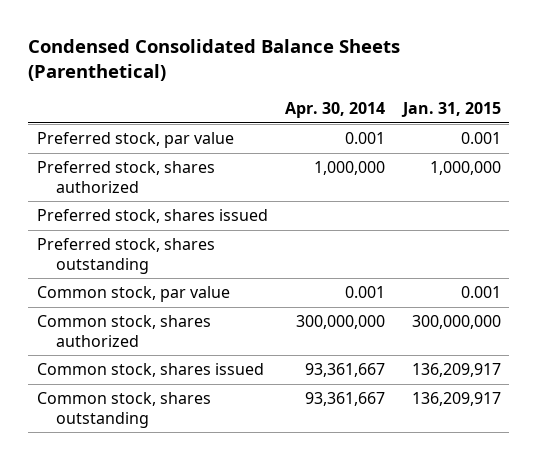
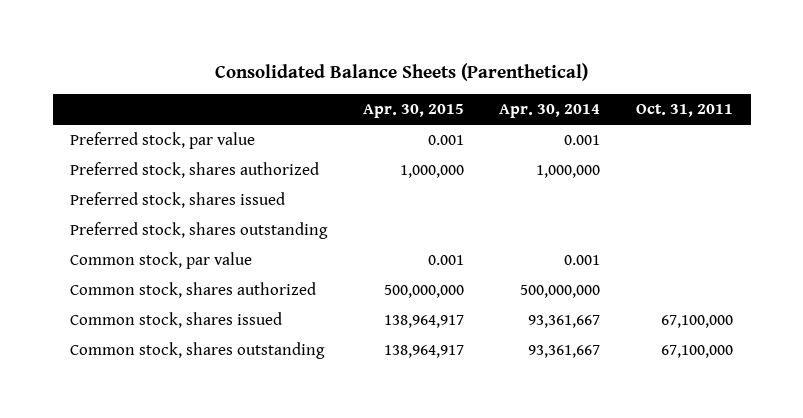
[28,39,401,82] Condensed Consolidated Balance Sheets (Parenthetical) -> [214,62,588,81] Consolidated Balance Sheets (Parenthetical)
[400,102,501,118] Jan. 31, 2015 -> none
none -> [362,104,464,119] Apr. 30, 2015
none -> [635,104,733,118] Oct. 31, 2011
[296,315,386,330] 300,000,000 -> [520,284,601,298] 500,000,000

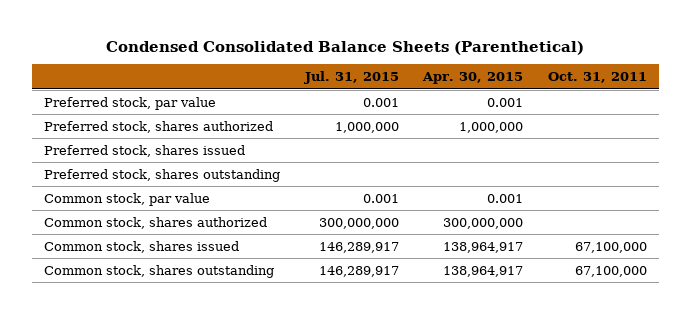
[214,62,588,81] Consolidated Balance Sheets (Parenthetical) -> [106,40,585,55] Condensed Consolidated Balance Sheets (Parenthetical)
[499,104,601,119] Apr. 30, 2014 -> none
none -> [303,71,399,85] Jul. 31, 2015
[383,284,464,298] 500,000,000 -> [443,217,524,229] 300,000,000

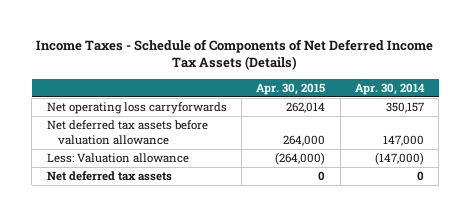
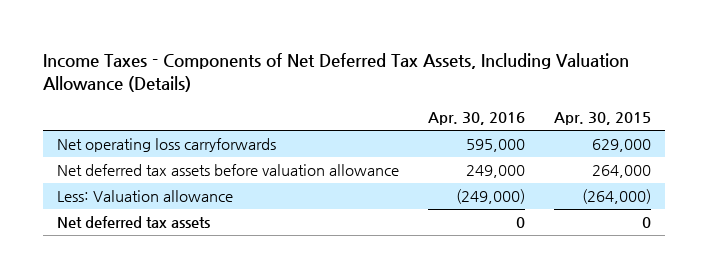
[36,38,434,71] Income Taxes - Schedule of Components of Net Deferred Income Tax Assets (Details) -> [42,52,629,93] Income Taxes - Components of Net Deferred Tax Assets, Including Valuation Allowance (Details)
[355,83,426,96] Apr. 30, 2014 -> none
none -> [428,112,526,126] Apr. 30, 2016
[286,102,326,114] 262,014 -> [591,139,651,153] 629,000

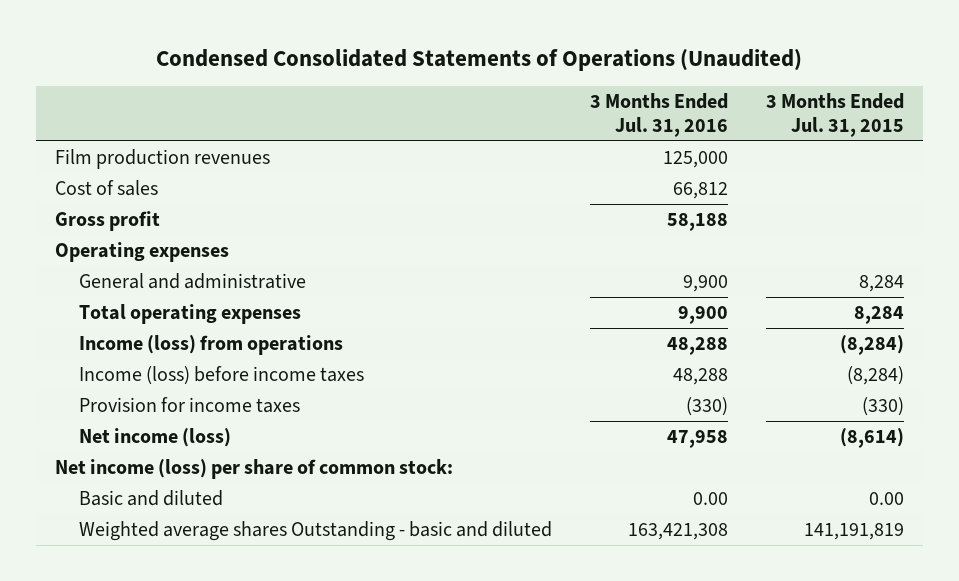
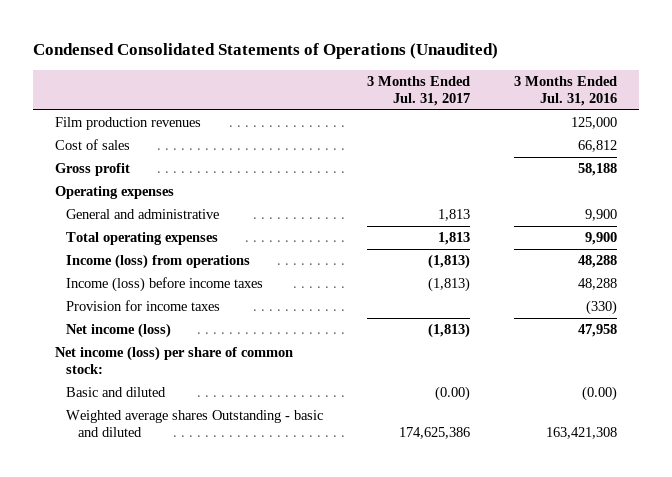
[766,93,905,137] 3 Months Ended Jul. 31, 2015 -> none
none -> [367,76,471,107] 3 Months Ended Jul. 31, 2017
[693,492,729,506] 0.00 -> [582,386,618,402] (0.00)

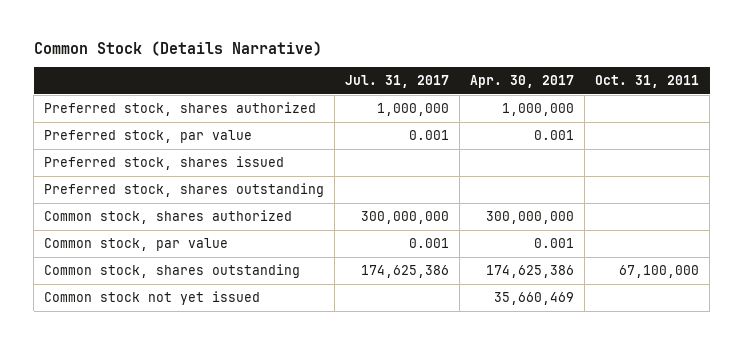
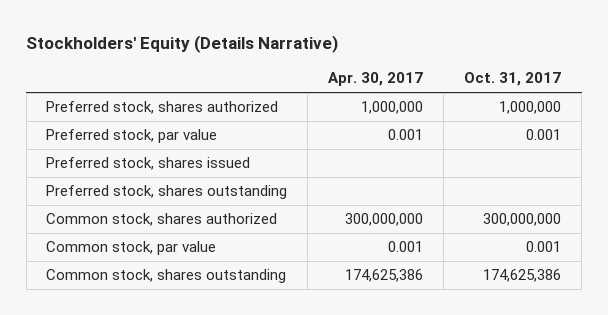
[33,41,322,57] Common Stock (Details Narrative) -> [26,35,339,54] Stockholders' Equity (Details Narrative)
[345,75,450,89] Jul. 31, 2017 -> none
[595,75,700,89] Oct. 31, 2011 -> none
none -> [464,72,562,87] Oct. 31, 2017
[44,291,261,306] Common stock not yet issued -> none

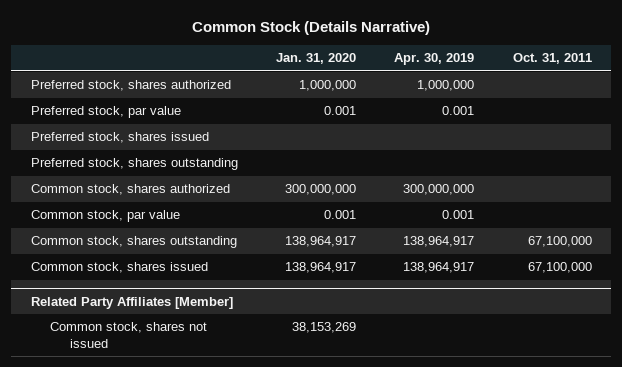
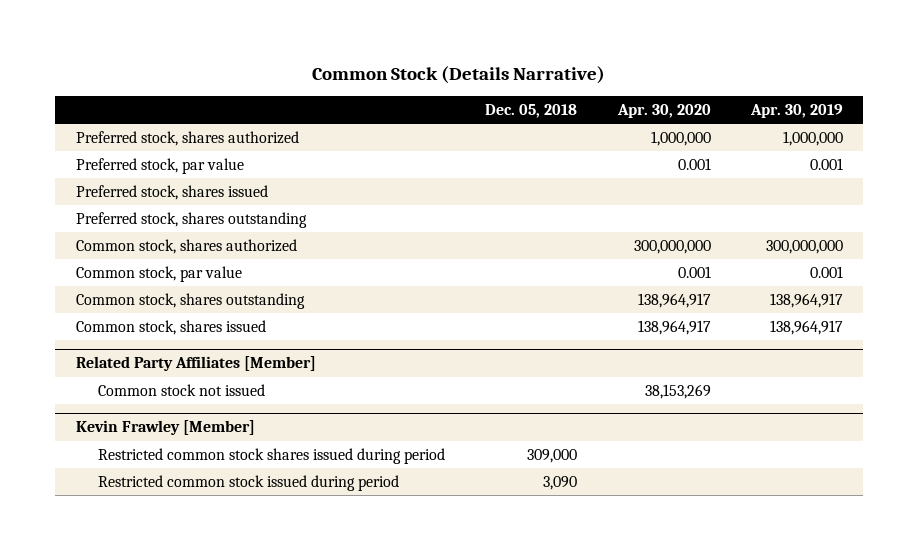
[275,53,356,65] Jan. 31, 2020 -> none
[512,53,592,65] Oct. 31, 2011 -> none
none -> [485,104,578,119] Dec. 05, 2018
none -> [616,104,711,119] Apr. 30, 2020
[50,322,208,348] Common stock, shares not issued -> [97,384,265,397] Common stock not issued
none -> [75,420,255,436] Kevin Frawley [Member]
none -> [97,448,445,465] Restricted common stock shares issued during period
none -> [97,475,399,492] Restricted common stock issued during period

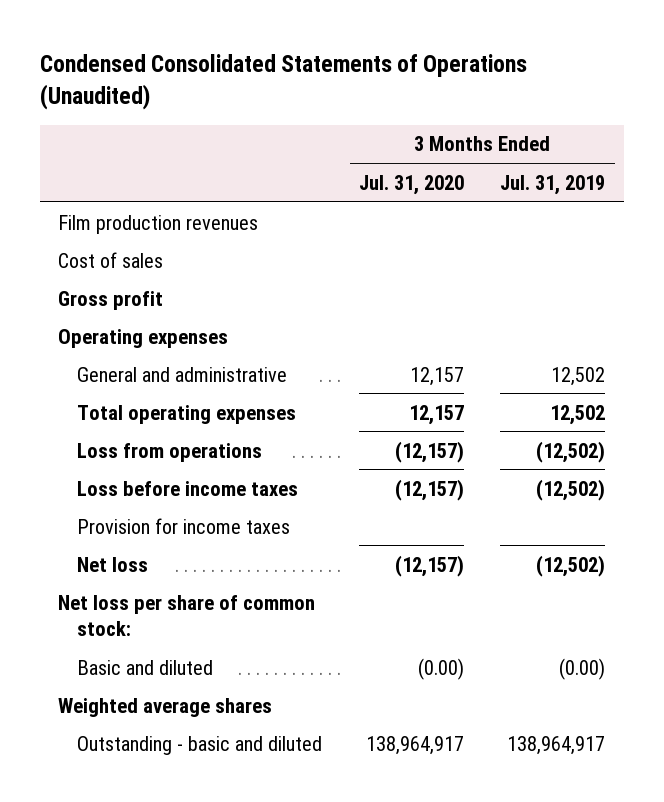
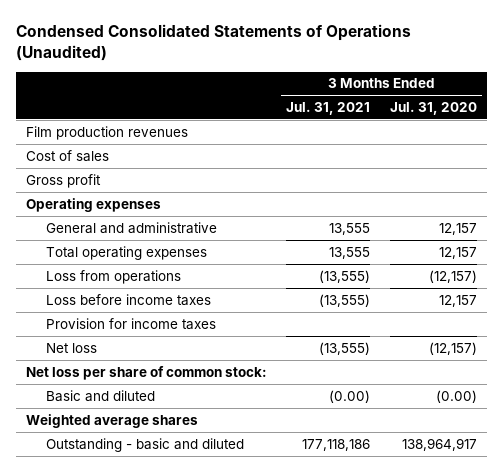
[500,174,606,195] Jul. 31, 2019 -> none
none -> [286,101,371,115] Jul. 31, 2021
[394,478,464,501] (12,157) -> [439,294,478,307] 12,157

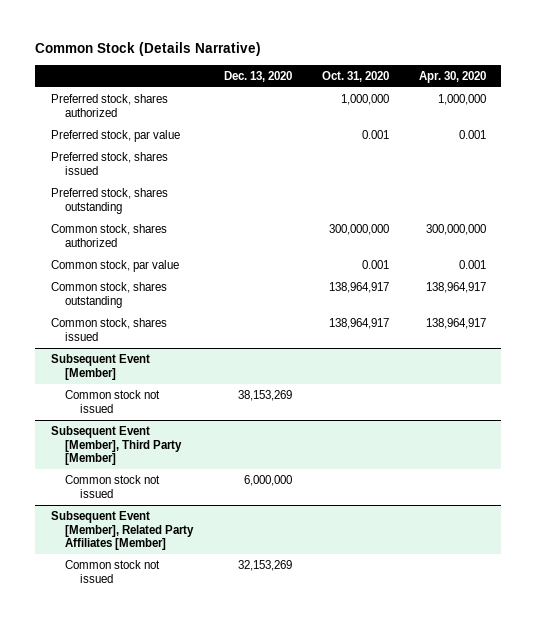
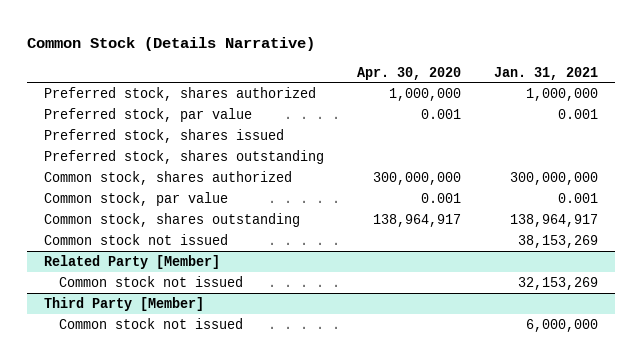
[223,70,292,82] Dec. 13, 2020 -> none
[321,70,389,82] Oct. 31, 2020 -> none
none -> [494,66,599,80] Jan. 31, 2021
[50,317,167,341] Common stock, shares issued -> none
[50,353,150,380] Subsequent Event [Member] -> none
[50,425,183,466] Subsequent Event [Member], Third Party [Member] -> none
none -> [43,254,220,269] Related Party [Member]
[50,510,195,551] Subsequent Event [Member], Related Party Affiliates [Member] -> none
none -> [43,296,204,311] Third Party [Member]

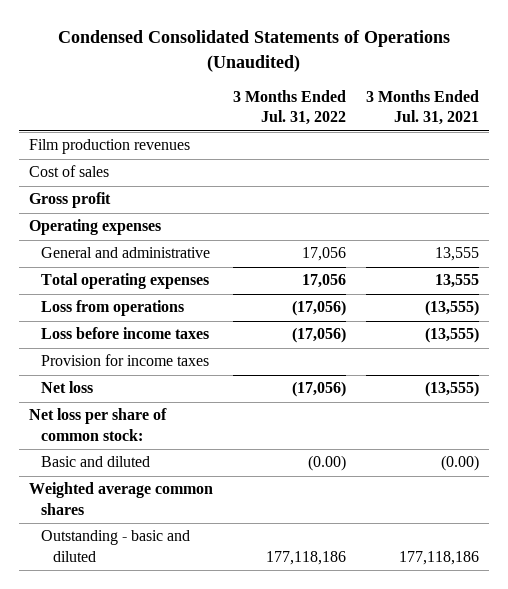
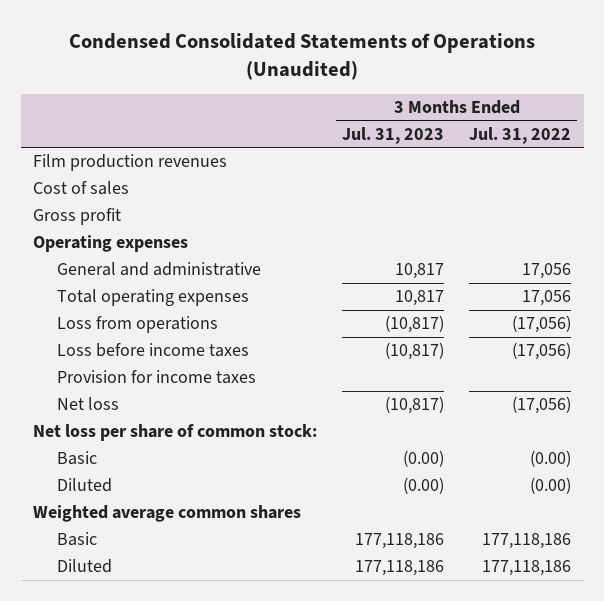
[366,90,480,126] 3 Months Ended Jul. 31, 2021 -> none
none -> [342,127,445,145] Jul. 31, 2023
[40,456,150,468] Basic and diluted -> [56,451,97,466] Basic
none -> [56,478,112,493] Diluted
[40,530,190,562] Outstanding - basic and diluted -> [56,532,97,547] Basic
none -> [56,559,112,574] Diluted

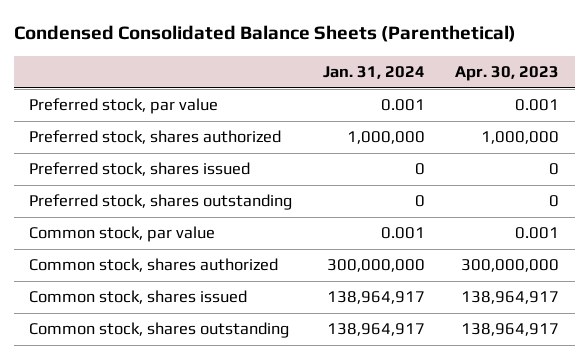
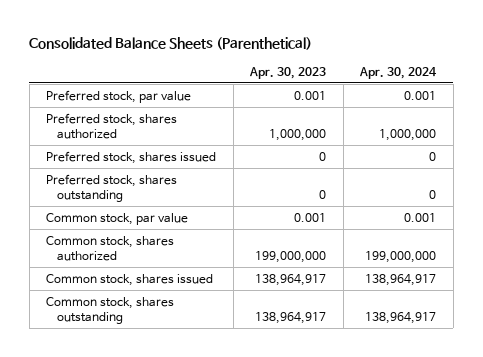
[13,25,516,43] Condensed Consolidated Balance Sheets (Parenthetical) -> [29,37,313,51] Consolidated Balance Sheets (Parenthetical)
[322,66,425,80] Jan. 31, 2024 -> none
none -> [359,66,438,79] Apr. 30, 2024
[461,259,560,273] 300,000,000 -> [255,251,327,264] 199,000,000

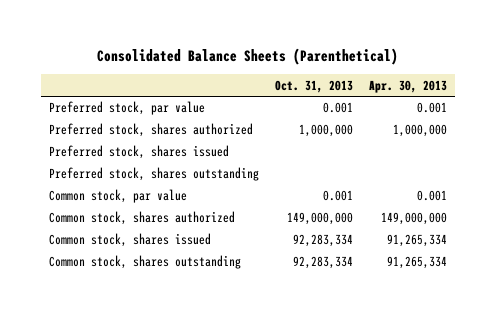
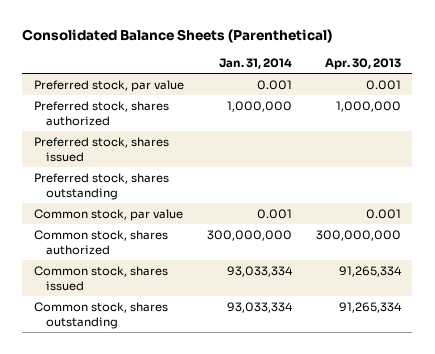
[275,79,354,93] Oct. 31, 2013 -> none
none -> [219,57,293,69] Jan. 31, 2014
[381,212,448,226] 149,000,000 -> [315,229,401,241] 300,000,000

